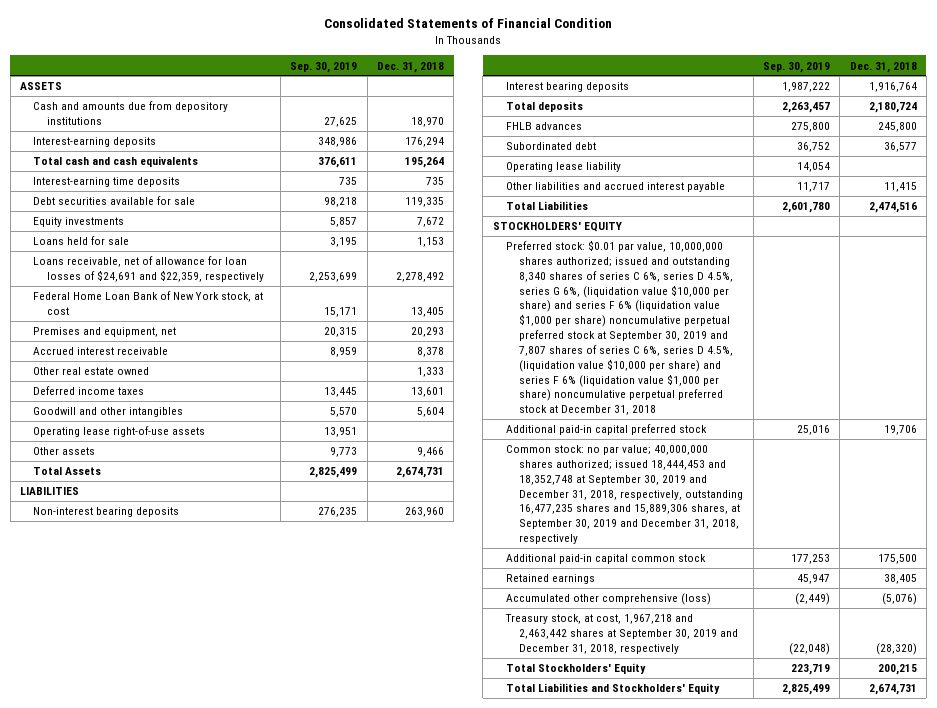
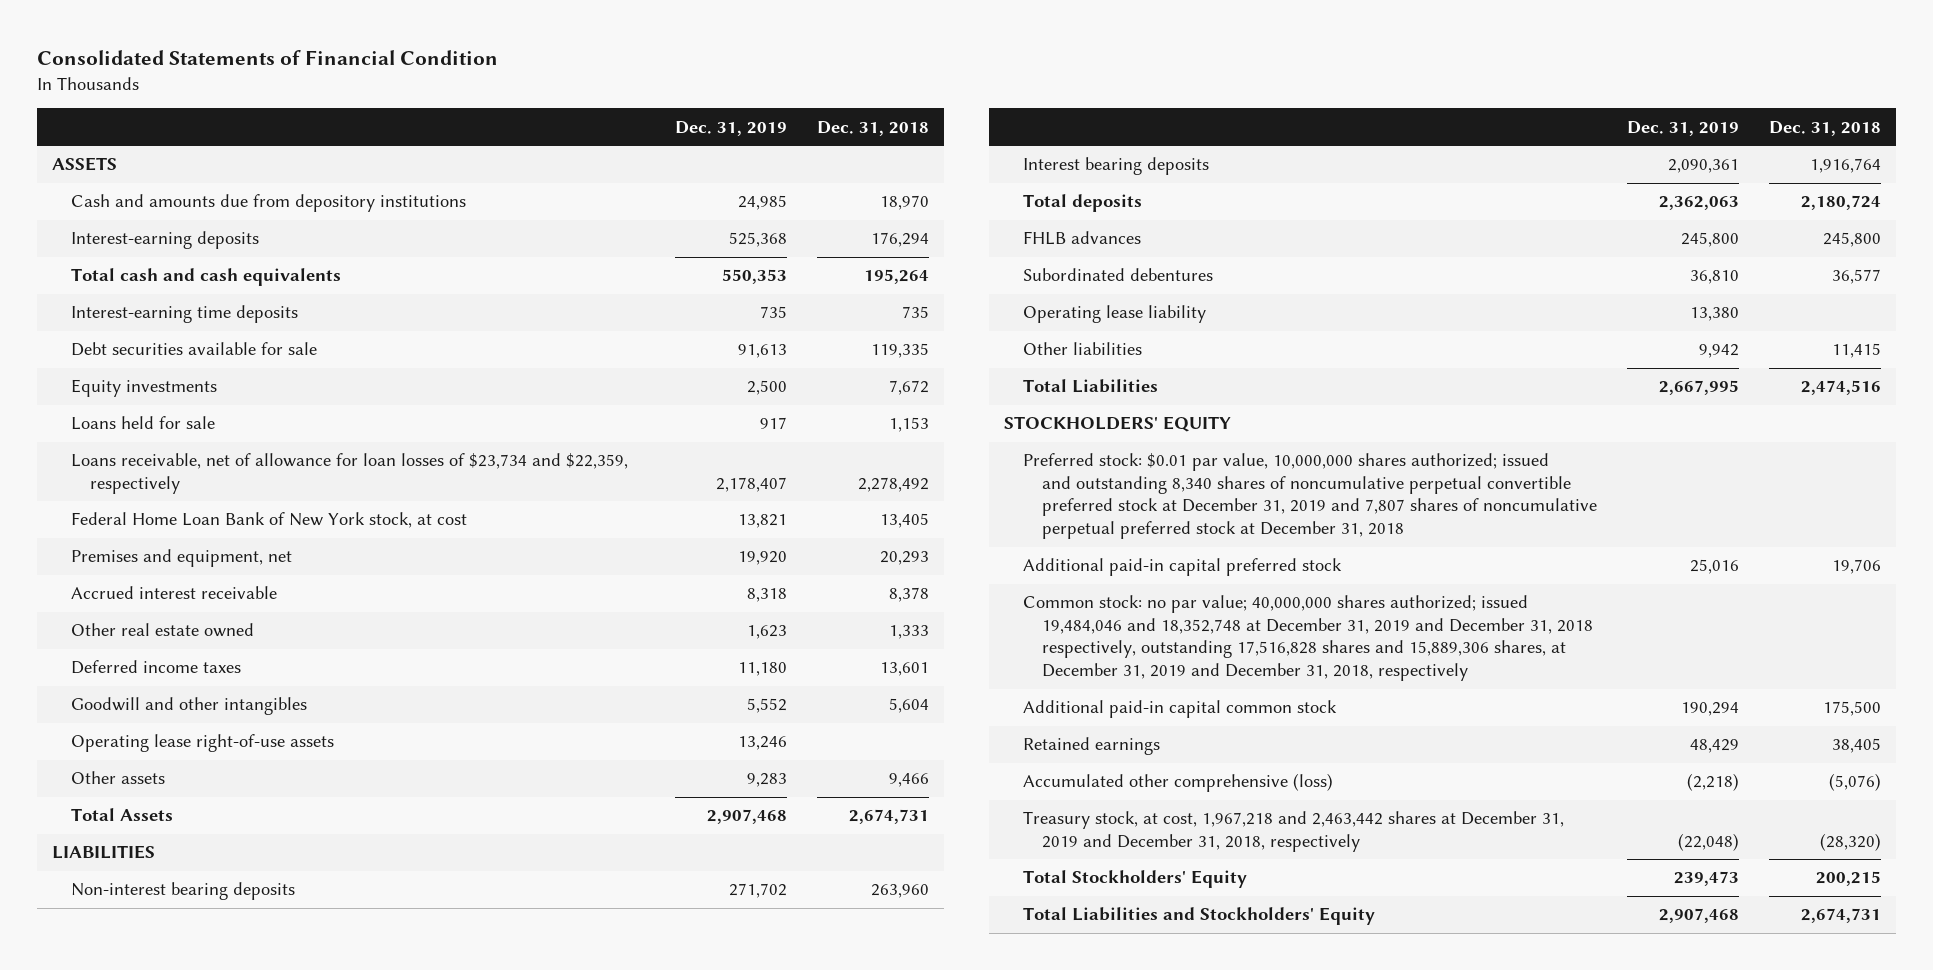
[290,61,358,73] Sep. 30, 2019 -> none
none -> [674,120,787,136] Dec. 31, 2019
[33,256,264,282] Loans receivable, net of allowance for loan losses of $24,691 and $22,359, respectively -> [70,453,628,494] Loans receivable, net of allowance for loan losses of $23,734 and $22,359, respectively
[505,142,596,151] Subordinated debt -> [1023,268,1214,282] Subordinated debentures
[505,182,725,193] Other liabilities and accrued interest payable -> [1023,342,1143,356] Other liabilities
[505,240,734,416] Preferred stock: $0.01 par value, 10,000,000 shares authorized; issued and outstanding 8,340 shares of series C 6%, series D 4.5%, series G 6%, (liquidation value $10,000 per share) and series F 6% (liquidation value $1,000 per share) noncumulative perpetual preferred stock at September 30, 2019 and 7,807 shares of series C 6%, series D 4.5%, (liquidation value $10,000 per share) and series F 6% (liquidation value $1,000 per share) noncumulative perpetual preferred stock at December 31, 2018 -> [1023,453,1598,540] Preferred stock: $0.01 par value, 10,000,000 shares authorized; issued and outstanding 8,340 shares of noncumulative perpetual convertible preferred stock at December 31, 2019 and 7,807 shares of noncumulative perpetual preferred stock at December 31, 2018
[505,445,744,545] Common stock: no par value; 40,000,000 shares authorized; issued 18,444,453 and 18,352,748 at September 30, 2019 and December 31, 2018, respectively, outstanding 16,477,235 shares and 15,889,306 shares, at September 30, 2019 and December 31, 2018, respectively -> [1023,595,1594,682] Common stock: no par value; 40,000,000 shares authorized; issued 19,484,046 and 18,352,748 at December 31, 2019 and December 31, 2018 respectively, outstanding 17,516,828 shares and 15,889,306 shares, at December 31, 2019 and December 31, 2018, respectively
[504,614,739,654] Treasury stock, at cost, 1,967,218 and 2,463,442 shares at September 30, 2019 and December 31, 2018, respectively -> [1023,811,1565,852] Treasury stock, at cost, 1,967,218 and 2,463,442 shares at December 31, 2019 and December 31, 2018, respectively

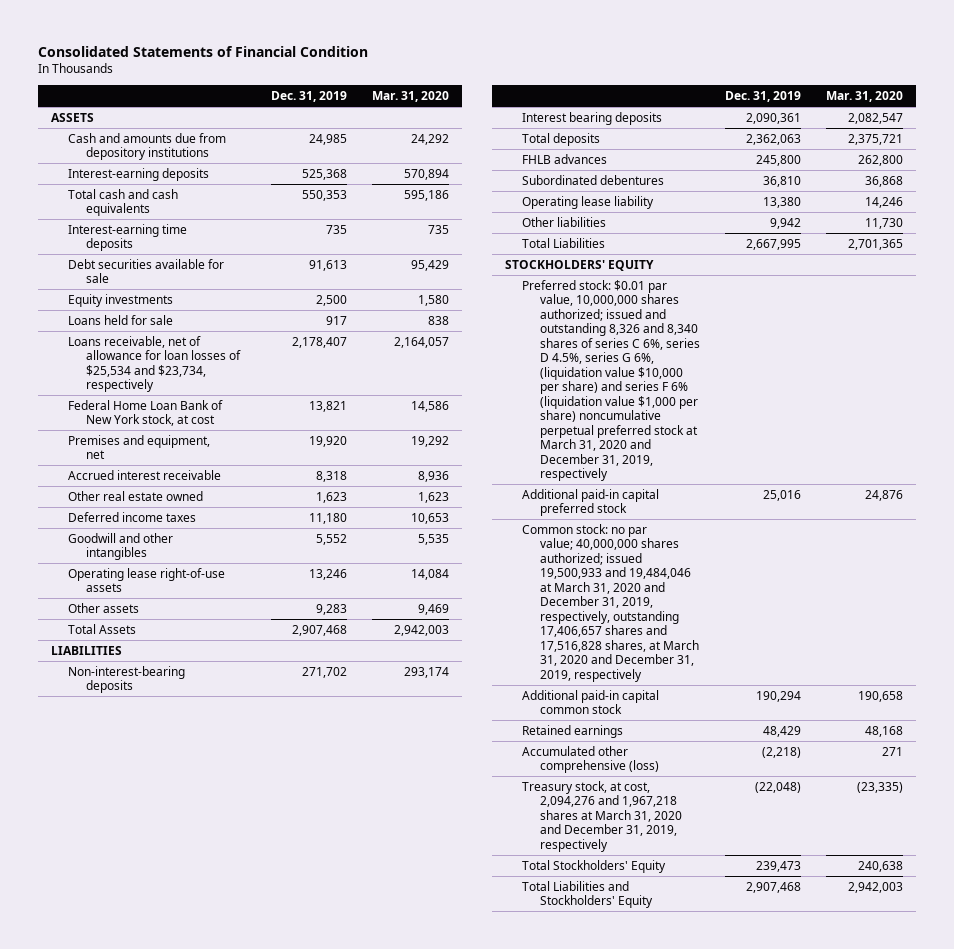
[816,120,929,136] Dec. 31, 2018 -> none
none -> [372,91,450,103] Mar. 31, 2020
[70,453,628,494] Loans receivable, net of allowance for loan losses of $23,734 and $22,359, respectively -> [68,335,241,393] Loans receivable, net of allowance for loan losses of $25,534 and $23,734, respectively
[70,882,295,901] Non-interest bearing deposits -> [68,665,186,694] Non-interest-bearing deposits
[1023,453,1598,540] Preferred stock: $0.01 par value, 10,000,000 shares authorized; issued and outstanding 8,340 shares of noncumulative perpetual convertible preferred stock at December 31, 2019 and 7,807 shares of noncumulative perpetual preferred stock at December 31, 2018 -> [522,279,700,482] Preferred stock: $0.01 par value, 10,000,000 shares authorized; issued and outstanding 8,326 and 8,340 shares of series C 6%, series D 4.5%, series G 6%, (liquidation value $10,000 per share) and series F 6% (liquidation value $1,000 per share) noncumulative perpetual preferred stock at March 31, 2020 and December 31, 2019, respectively
[1023,595,1594,682] Common stock: no par value; 40,000,000 shares authorized; issued 19,484,046 and 18,352,748 at December 31, 2019 and December 31, 2018 respectively, outstanding 17,516,828 shares and 15,889,306 shares, at December 31, 2019 and December 31, 2018, respectively -> [522,523,699,682] Common stock: no par value; 40,000,000 shares authorized; issued 19,500,933 and 19,484,046 at March 31, 2020 and December 31, 2019, respectively, outstanding 17,406,657 shares and 17,516,828 shares, at March 31, 2020 and December 31, 2019, respectively
[1023,811,1565,852] Treasury stock, at cost, 1,967,218 and 2,463,442 shares at December 31, 2019 and December 31, 2018, respectively -> [522,780,682,852] Treasury stock, at cost, 2,094,276 and 1,967,218 shares at March 31, 2020 and December 31, 2019, respectively

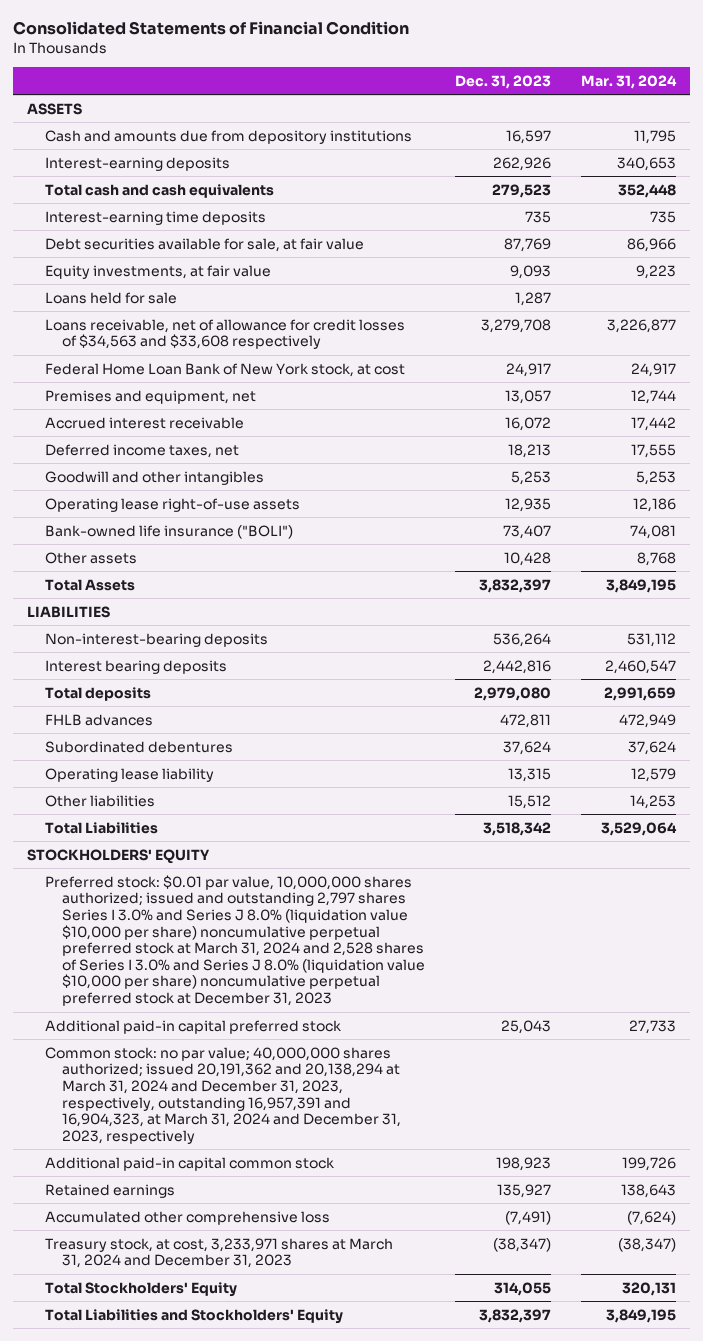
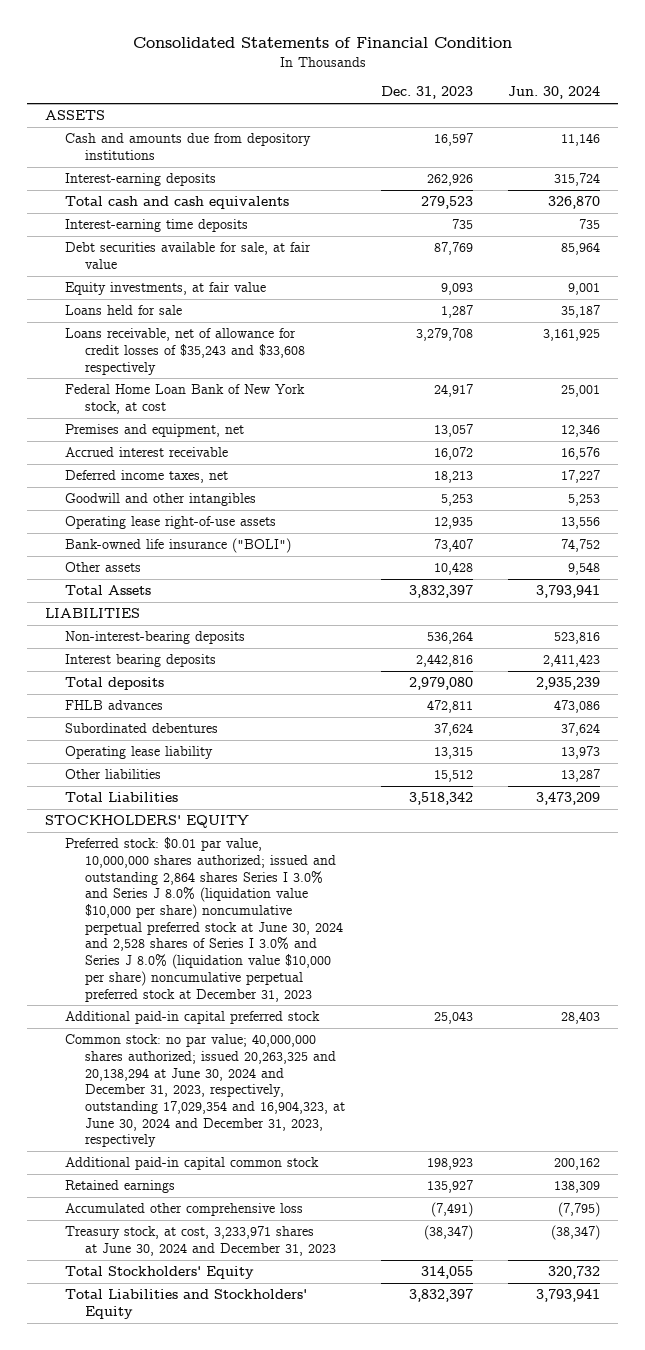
[580,74,677,89] Mar. 31, 2024 -> none
none -> [508,86,601,100] Jun. 30, 2024
[44,318,405,350] Loans receivable, net of allowance for credit losses of $34,563 and $33,608 respectively -> [65,328,306,375] Loans receivable, net of allowance for credit losses of $35,243 and $33,608 respectively
[44,874,425,1007] Preferred stock: $0.01 par value, 10,000,000 shares authorized; issued and outstanding 2,797 shares Series I 3.0% and Series J 8.0% (liquidation value $10,000 per share) noncumulative perpetual preferred stock at March 31, 2024 and 2,528 shares of Series I 3.0% and Series J 8.0% (liquidation value $10,000 per share) noncumulative perpetual preferred stock at December 31, 2023 -> [65,837,344,1002] Preferred stock: $0.01 par value, 10,000,000 shares authorized; issued and outstanding 2,864 shares Series I 3.0% and Series J 8.0% (liquidation value $10,000 per share) noncumulative perpetual preferred stock at June 30, 2024 and 2,528 shares of Series I 3.0% and Series J 8.0% (liquidation value $10,000 per share) noncumulative perpetual preferred stock at December 31, 2023
[44,1046,401,1144] Common stock: no par value; 40,000,000 shares authorized; issued 20,191,362 and 20,138,294 at March 31, 2024 and December 31, 2023, respectively, outstanding 16,957,391 and 16,904,323, at March 31, 2024 and December 31, 2023, respectively -> [65,1034,346,1148] Common stock: no par value; 40,000,000 shares authorized; issued 20,263,325 and 20,138,294 at June 30, 2024 and December 31, 2023, respectively, outstanding 17,029,354 and 16,904,323, at June 30, 2024 and December 31, 2023, respectively
[44,1237,393,1269] Treasury stock, at cost, 3,233,971 shares at March 31, 2024 and December 31, 2023 -> [65,1226,337,1256] Treasury stock, at cost, 3,233,971 shares at June 30, 2024 and December 31, 2023

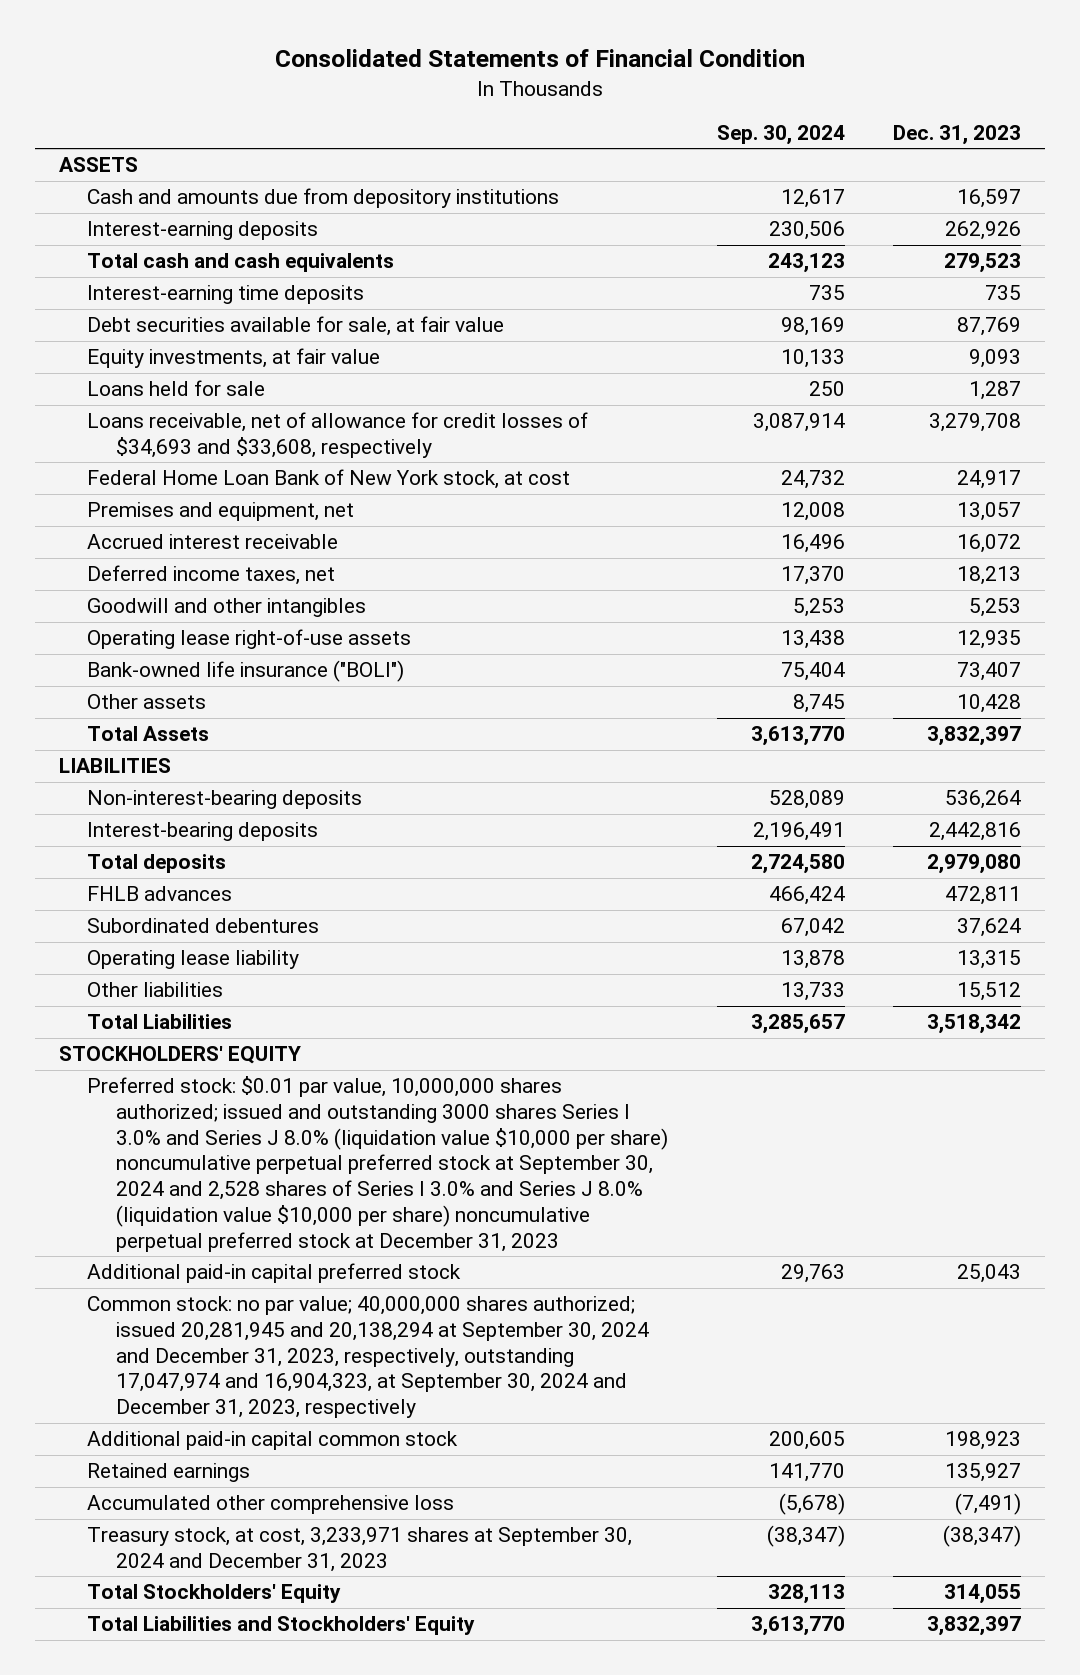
[508,86,601,100] Jun. 30, 2024 -> none
none -> [716,125,845,146] Sep. 30, 2024
[65,328,306,375] Loans receivable, net of allowance for credit losses of $35,243 and $33,608 respectively -> [87,412,589,459] Loans receivable, net of allowance for credit losses of $34,693 and $33,608, respectively
[65,654,217,668] Interest bearing deposits -> [87,822,319,842] Interest-bearing deposits
[65,837,344,1002] Preferred stock: $0.01 par value, 10,000,000 shares authorized; issued and outstanding 2,864 shares Series I 3.0% and Series J 8.0% (liquidation value $10,000 per share) noncumulative perpetual preferred stock at June 30, 2024 and 2,528 shares of Series I 3.0% and Series J 8.0% (liquidation value $10,000 per share) noncumulative perpetual preferred stock at December 31, 2023 -> [87,1076,669,1252] Preferred stock: $0.01 par value, 10,000,000 shares authorized; issued and outstanding 3000 shares Series I 3.0% and Series J 8.0% (liquidation value $10,000 per share) noncumulative perpetual preferred stock at September 30, 2024 and 2,528 shares of Series I 3.0% and Series J 8.0% (liquidation value $10,000 per share) noncumulative perpetual preferred stock at December 31, 2023
[65,1034,346,1148] Common stock: no par value; 40,000,000 shares authorized; issued 20,263,325 and 20,138,294 at June 30, 2024 and December 31, 2023, respectively, outstanding 17,029,354 and 16,904,323, at June 30, 2024 and December 31, 2023, respectively -> [87,1296,650,1419] Common stock: no par value; 40,000,000 shares authorized; issued 20,281,945 and 20,138,294 at September 30, 2024 and December 31, 2023, respectively, outstanding 17,047,974 and 16,904,323, at September 30, 2024 and December 31, 2023, respectively
[65,1226,337,1256] Treasury stock, at cost, 3,233,971 shares at June 30, 2024 and December 31, 2023 -> [87,1527,633,1573] Treasury stock, at cost, 3,233,971 shares at September 30, 2024 and December 31, 2023

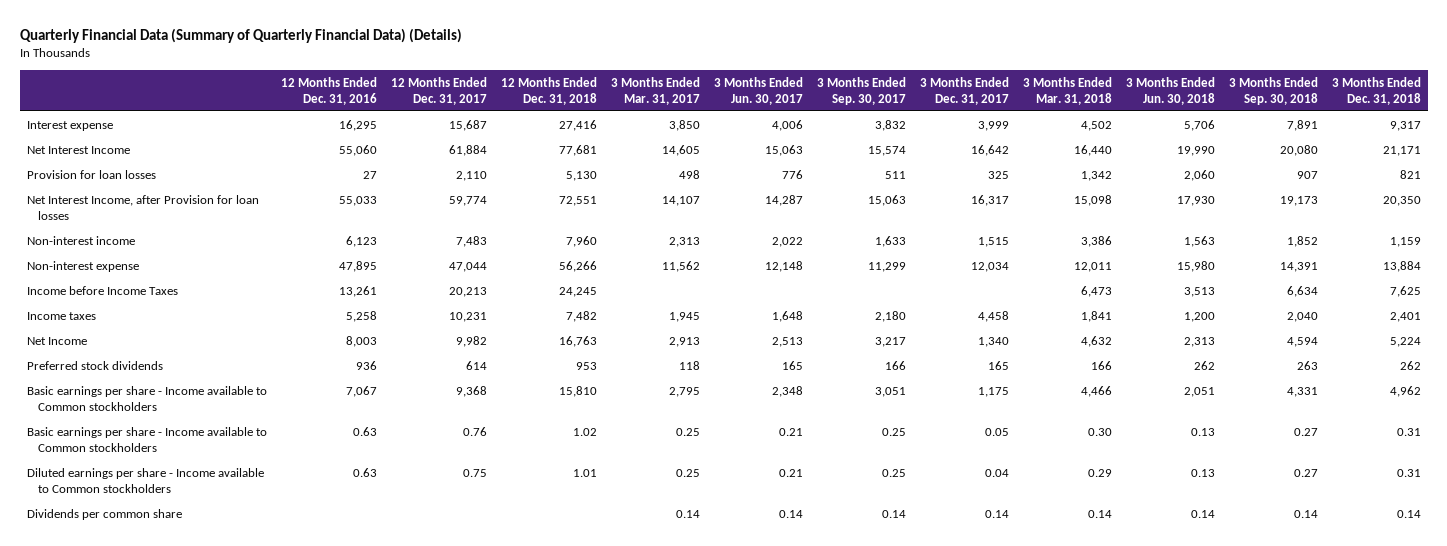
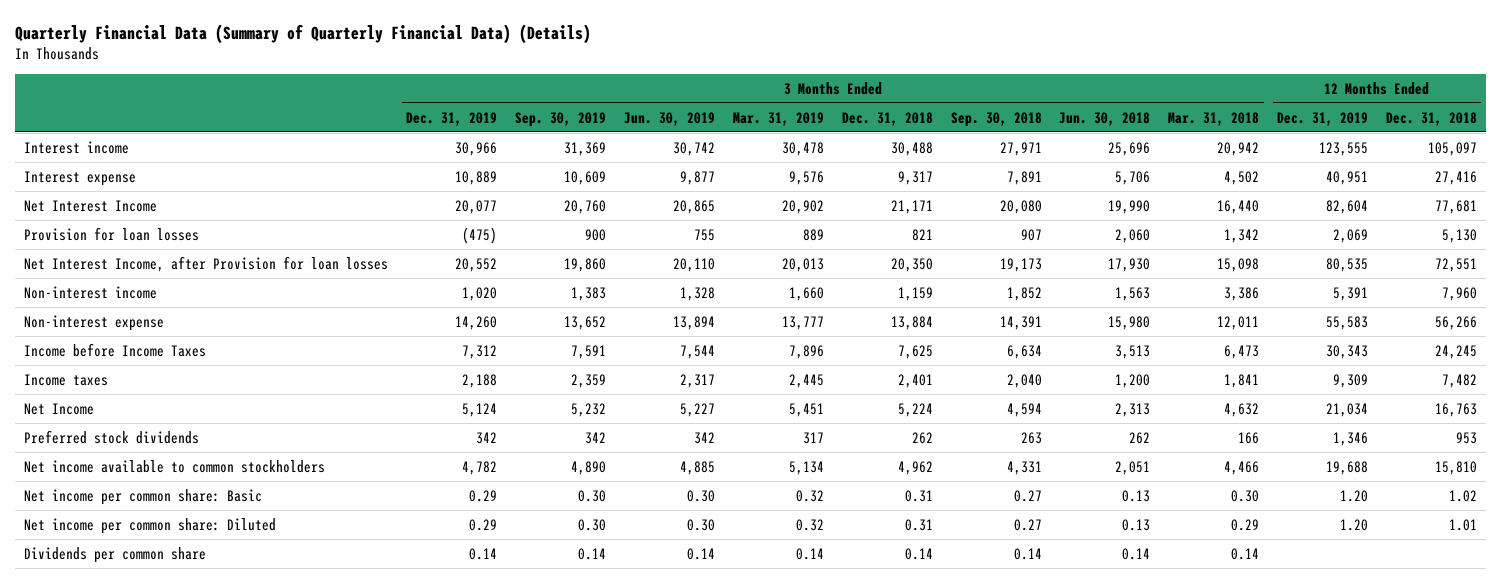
[280,76,377,105] 12 Months Ended Dec. 31, 2016 -> none
[390,76,487,105] 12 Months Ended Dec. 31, 2017 -> none
[610,76,700,105] 3 Months Ended Mar. 31, 2017 -> none
[713,76,803,105] 3 Months Ended Jun. 30, 2017 -> none
[816,76,906,105] 3 Months Ended Sep. 30, 2017 -> none
[919,76,1009,105] 3 Months Ended Dec. 31, 2017 -> none
none -> [406,111,498,126] Dec. 31, 2019
none -> [514,111,606,127] Sep. 30, 2019
none -> [623,111,715,126] Jun. 30, 2019
none -> [732,111,824,126] Mar. 31, 2019
none -> [1277,111,1369,126] Dec. 31, 2019
none -> [24,140,130,154] Interest income
[26,385,267,411] Basic earnings per share - Income available to Common stockholders -> [24,459,326,473] Net income available to common stockholders
[26,426,267,452] Basic earnings per share - Income available to Common stockholders -> [24,488,263,505] Net income per common share: Basic
[26,467,264,493] Diluted earnings per share - Income available to Common stockholders -> [24,517,277,534] Net income per common share: Diluted

